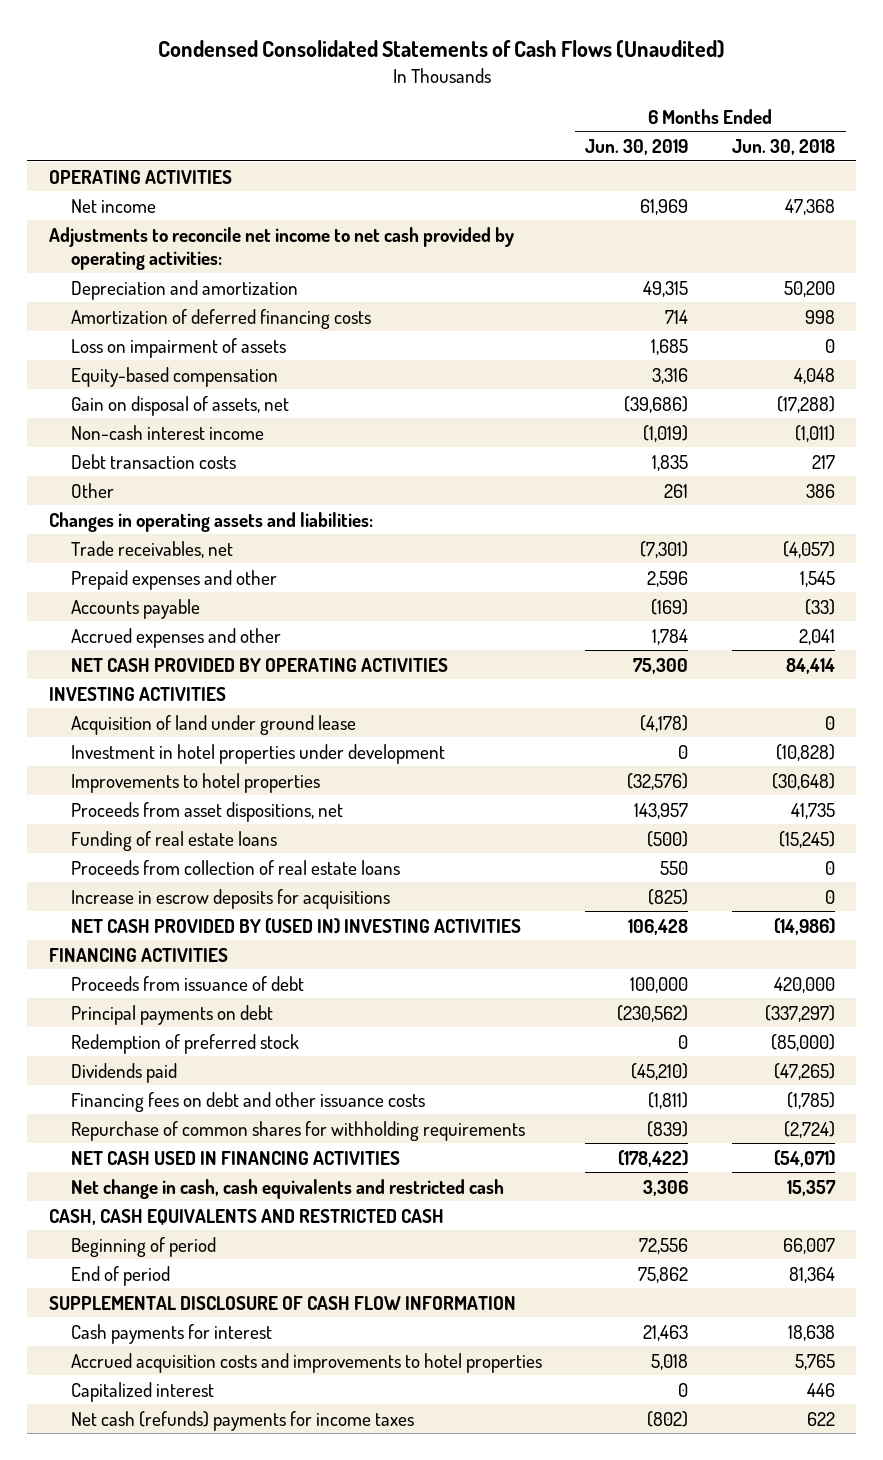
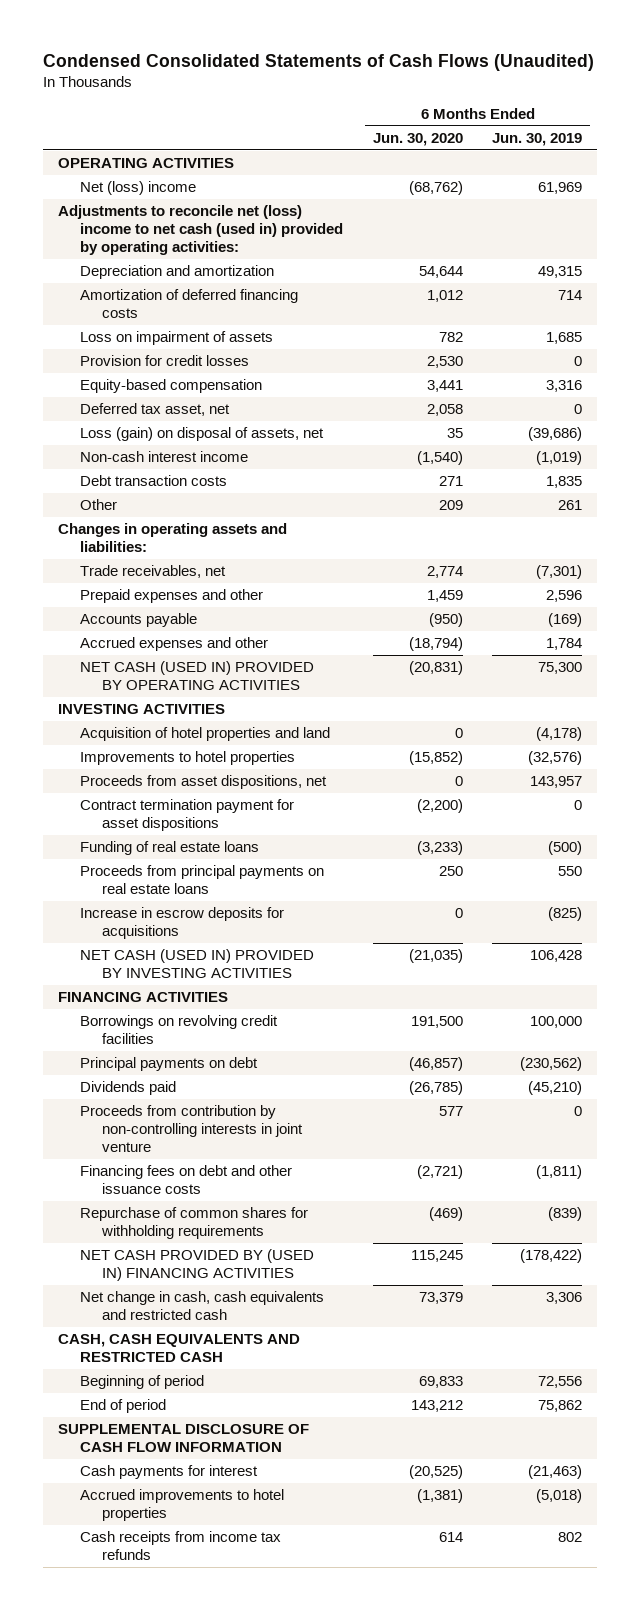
[731,138,835,155] Jun. 30, 2018 -> none
none -> [372,133,463,147] Jun. 30, 2020
[71,198,157,213] Net income -> [80,181,197,196] Net (loss) income
[48,226,514,270] Adjustments to reconcile net income to net cash provided by operating activities: -> [58,205,344,255] Adjustments to reconcile net (loss) income to net cash (used in) provided by operating activities:
none -> [80,355,250,367] Provision for credit losses
none -> [80,403,231,417] Deferred tax asset, net
[71,395,290,416] Gain on disposal of assets, net -> [80,427,325,442] Loss (gain) on disposal of assets, net
[71,657,449,672] NET CASH PROVIDED BY OPERATING ACTIVITIES -> [80,661,315,691] NET CASH (USED IN) PROVIDED BY OPERATING ACTIVITIES
[71,743,446,764] Investment in hotel properties under development -> none
[71,714,357,735] Acquisition of land under ground lease -> [80,727,331,742] Acquisition of hotel properties and land
none -> [80,799,295,832] Contract termination payment for asset dispositions
[71,859,401,875] Proceeds from collection of real estate loans -> [80,865,325,895] Proceeds from principal payments on real estate loans
[71,917,522,934] NET CASH PROVIDED BY (USED IN) INVESTING ACTIVITIES -> [80,949,315,979] NET CASH (USED IN) PROVIDED BY INVESTING ACTIVITIES
[71,975,305,991] Proceeds from issuance of debt -> none
none -> [80,1015,279,1045] Borrowings on revolving credit facilities
[71,1033,300,1054] Redemption of preferred stock -> none
none -> [80,1105,303,1152] Proceeds from contribution by non-controlling interests in joint venture
[71,1150,401,1165] NET CASH USED IN FINANCING ACTIVITIES -> [80,1249,315,1282] NET CASH PROVIDED BY (USED IN) FINANCING ACTIVITIES
[71,1381,215,1402] Capitalized interest -> none
[643,1324,689,1341] 21,463 -> [528,1465,583,1480] (21,463)
[71,1352,543,1373] Accrued acquisition costs and improvements to hotel properties -> [80,1489,285,1522] Accrued improvements to hotel properties
[651,1353,689,1370] 5,018 -> [536,1489,583,1504] (5,018)
[71,1410,415,1431] Net cash (refunds) payments for income taxes -> [80,1531,282,1561] Cash receipts from income tax refunds
[647,1410,689,1427] (802) -> [558,1532,583,1543] 802

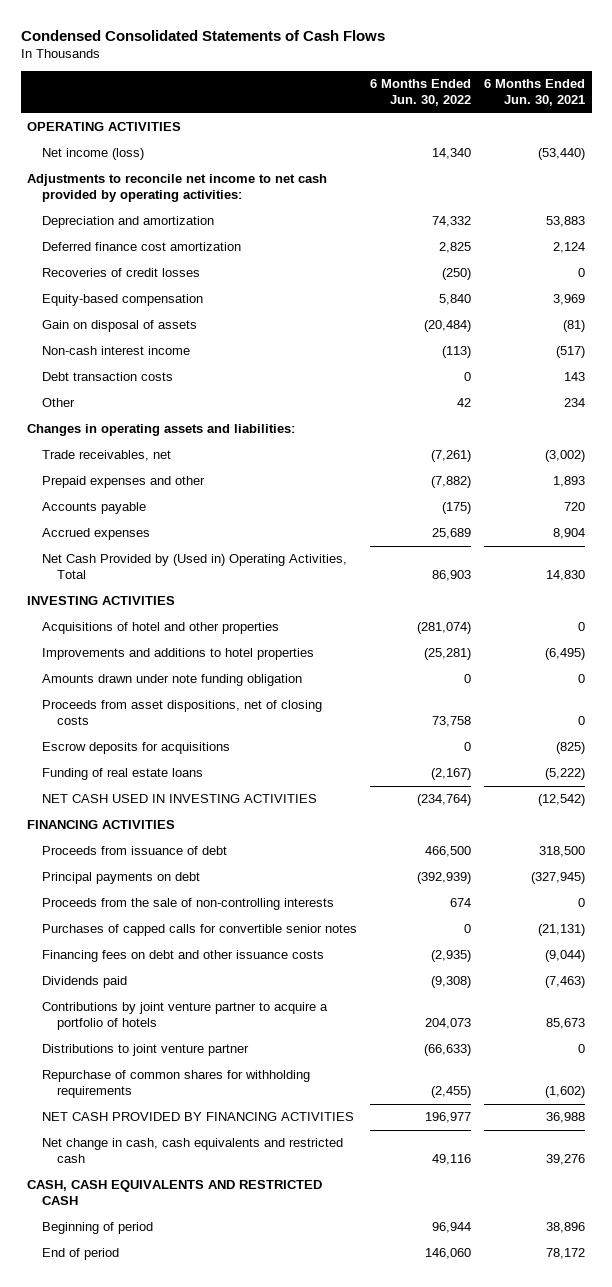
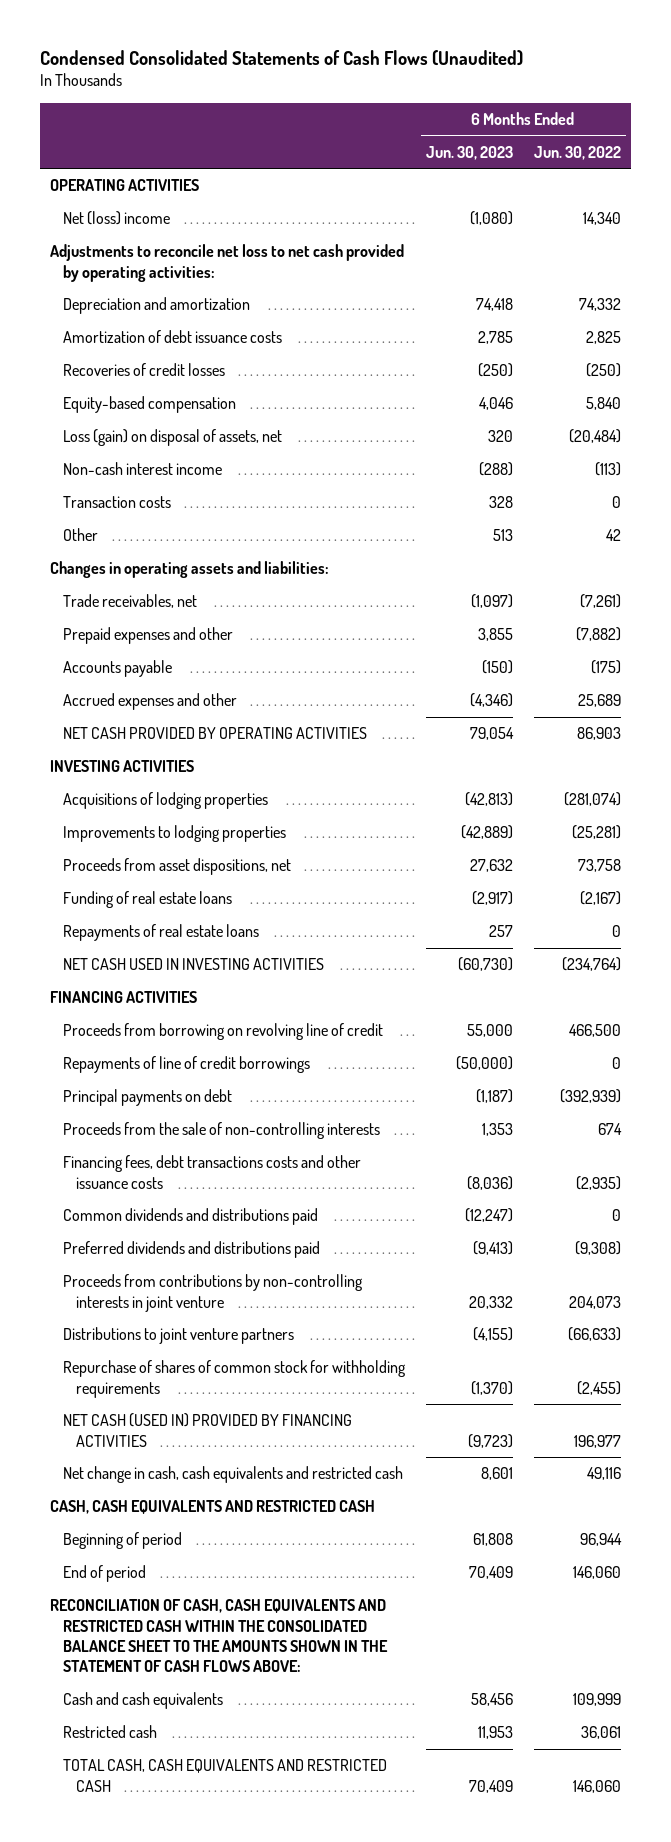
[20,29,385,41] Condensed Consolidated Statements of Cash Flows -> [39,49,523,66] Condensed Consolidated Statements of Cash Flows (Unaudited)
[484,79,586,107] 6 Months Ended Jun. 30, 2021 -> none
none -> [425,145,513,160] Jun. 30, 2023
[42,148,145,161] Net income (loss) -> [62,211,170,226] Net (loss) income
[27,174,328,203] Adjustments to reconcile net income to net cash provided by operating activities: -> [49,244,404,282] Adjustments to reconcile net loss to net cash provided by operating activities:
[42,242,242,252] Deferred finance cost amortization -> [62,330,282,344] Amortization of debt issuance costs
[42,320,198,333] Gain on disposal of assets -> [62,429,282,447] Loss (gain) on disposal of assets, net
[42,372,174,382] Debt transaction costs -> [62,496,171,509] Transaction costs
[42,528,151,541] Accrued expenses -> [62,693,237,711] Accrued expenses and other
[42,554,348,580] Net Cash Provided by (Used in) Operating Activities, Total -> [62,727,367,740] NET CASH PROVIDED BY OPERATING ACTIVITIES
[42,674,303,687] Amounts drawn under note funding obligation -> none
[42,742,231,755] Escrow deposits for acquisitions -> none
[42,622,280,635] Acquisitions of hotel and other properties -> [62,792,268,810] Acquisitions of lodging properties
[42,648,315,661] Improvements and additions to hotel properties -> [62,825,286,843] Improvements to lodging properties
[42,700,323,726] Proceeds from asset dispositions, net of closing costs -> [62,858,291,876] Proceeds from asset dispositions, net
none -> [62,924,259,942] Repayments of real estate loans
[42,846,228,856] Proceeds from issuance of debt -> [62,1023,383,1041] Proceeds from borrowing on revolving line of credit
none -> [62,1056,310,1074] Repayments of line of credit borrowings
[42,924,358,937] Purchases of capped calls for convertible senior notes -> none
[42,950,325,963] Financing fees on debt and other issuance costs -> [62,1155,361,1189] Financing fees, debt transactions costs and other issuance costs
none -> [62,1208,318,1226] Common dividends and distributions paid
[42,976,128,989] Dividends paid -> [62,1241,320,1259] Preferred dividends and distributions paid
[42,1002,329,1031] Contributions by joint venture partner to acquire a portfolio of hotels -> [62,1274,363,1312] Proceeds from contributions by non-controlling interests in joint venture
[42,1044,250,1057] Distributions to joint venture partner -> [62,1327,294,1345] Distributions to joint venture partners
[42,1070,311,1099] Repurchase of common shares for withholding requirements -> [62,1360,406,1398] Repurchase of shares of common stock for withholding requirements
[42,1112,355,1122] NET CASH PROVIDED BY FINANCING ACTIVITIES -> [62,1413,352,1447] NET CASH (USED IN) PROVIDED BY FINANCING ACTIVITIES
none -> [49,1599,388,1673] RECONCILIATION OF CASH, CASH EQUIVALENTS AND RESTRICTED CASH WITHIN THE CONSOLIDATED BALANCE SHEET TO THE AMOUNTS SHOWN IN THE STATEMENT OF CASH FLOWS ABOVE:
none -> [62,1692,223,1710] Cash and cash equivalents
none -> [62,1725,157,1739] Restricted cash
none -> [62,1759,387,1792] TOTAL CASH, CASH EQUIVALENTS AND RESTRICTED CASH

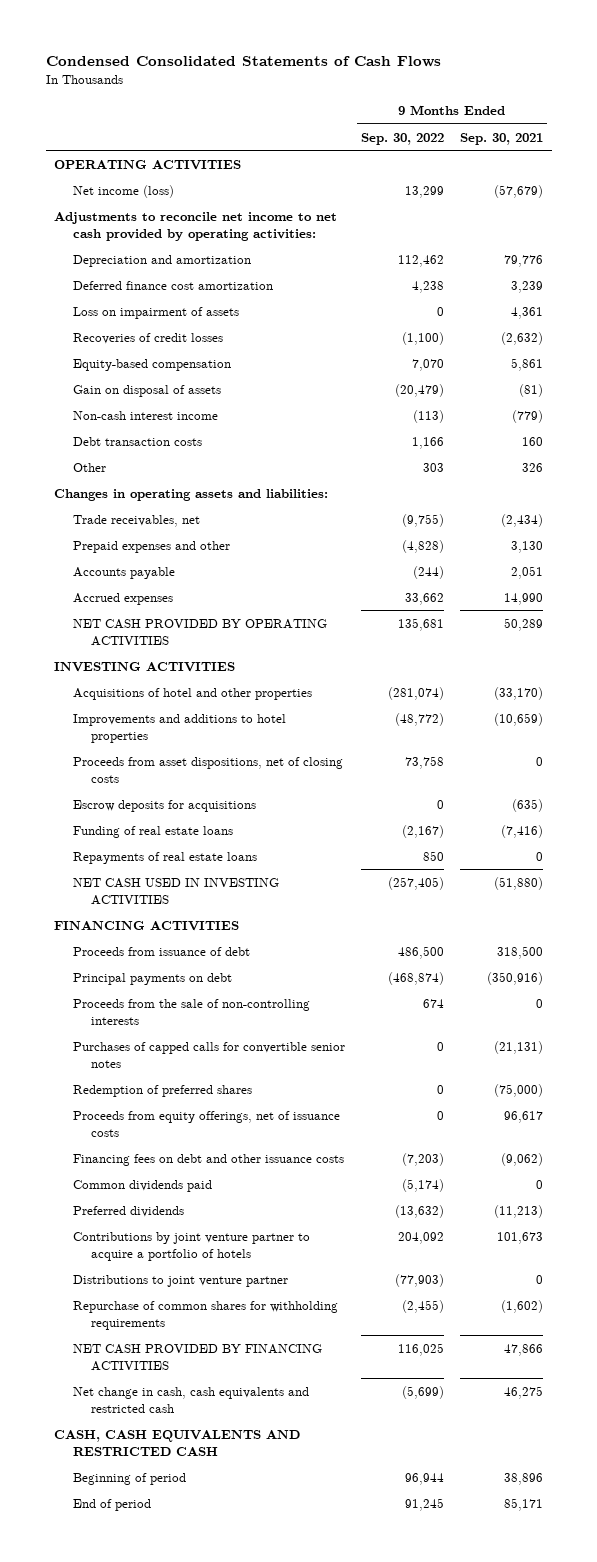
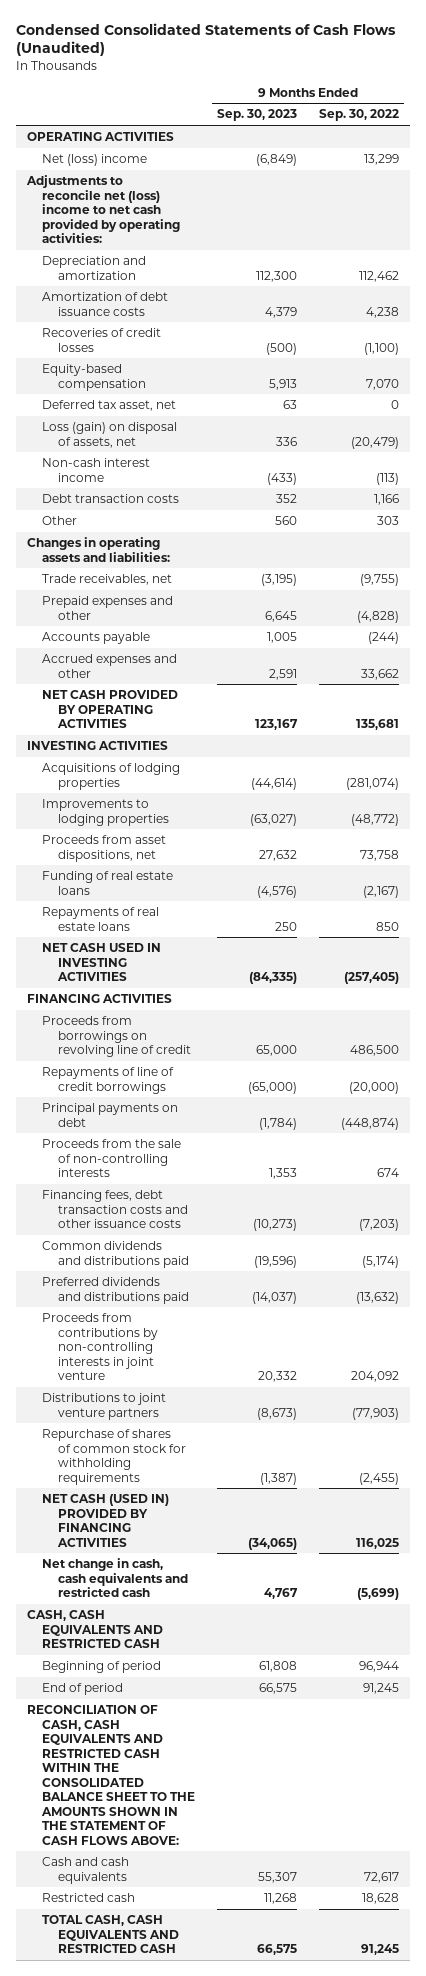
[45,56,441,68] Condensed Consolidated Statements of Cash Flows -> [16,22,397,57] Condensed Consolidated Statements of Cash Flows (Unaudited)
[460,132,544,145] Sep. 30, 2021 -> none
none -> [217,109,298,122] Sep. 30, 2023
[72,184,174,198] Net income (loss) -> [42,154,148,167] Net (loss) income
[53,211,337,241] Adjustments to reconcile net income to net cash provided by operating activities: -> [26,175,181,244] Adjustments to reconcile net (loss) income to net cash provided by operating activities:
[72,306,239,319] Loss on impairment of assets -> none
[72,280,273,290] Deferred finance cost amortization -> [42,292,169,316] Amortization of debt issuance costs
none -> [42,400,177,412] Deferred tax asset, net
[72,384,221,397] Gain on disposal of assets -> [42,422,178,448] Loss (gain) on disposal of assets, net
[72,592,173,605] Accrued expenses -> [42,654,178,678] Accrued expenses and other
[72,799,256,812] Escrow deposits for acquisitions -> none
[72,687,312,700] Acquisitions of hotel and other properties -> [42,763,181,790] Acquisitions of lodging properties
[72,713,286,743] Improvements and additions to hotel properties -> [42,799,169,826] Improvements to lodging properties
[72,756,343,783] Proceeds from asset dispositions, net of closing costs -> [42,835,167,862] Proceeds from asset dispositions, net
[72,946,250,956] Proceeds from issuance of debt -> [42,1016,191,1058] Proceeds from borrowings on revolving line of credit
none -> [42,1067,175,1094] Repayments of line of credit borrowings
[388,971,445,985] (468,874) -> [340,1117,399,1130] (448,874)
[72,1041,345,1068] Purchases of capped calls for convertible senior notes -> none
[72,1084,252,1097] Redemption of preferred shares -> none
[72,1110,340,1137] Proceeds from equity offerings, net of issuance costs -> none
[72,1153,344,1166] Financing fees on debt and other issuance costs -> [42,1190,188,1229] Financing fees, debt transaction costs and other issuance costs
[72,1179,212,1192] Common dividends paid -> [42,1241,189,1268] Common dividends and distributions paid
[72,1205,184,1217] Preferred dividends -> [42,1277,189,1304] Preferred dividends and distributions paid
[72,1231,310,1261] Contributions by joint venture partner to acquire a portfolio of hotels -> [42,1313,158,1381] Proceeds from contributions by non-controlling interests in joint venture
[72,1274,288,1287] Distributions to joint venture partner -> [42,1393,167,1420] Distributions to joint venture partners
[72,1300,338,1330] Repurchase of common shares for withholding requirements -> [42,1429,186,1485] Repurchase of shares of common stock for withholding requirements
[72,1343,322,1371] NET CASH PROVIDED BY FINANCING ACTIVITIES -> [42,1494,170,1547] NET CASH (USED IN) PROVIDED BY FINANCING ACTIVITIES
none -> [27,1705,196,1845] RECONCILIATION OF CASH, CASH EQUIVALENTS AND RESTRICTED CASH WITHIN THE CONSOLIDATED BALANCE SHEET TO THE AMOUNTS SHOWN IN THE STATEMENT OF CASH FLOWS ABOVE:
none -> [42,1857,130,1884] Cash and cash equivalents
none -> [42,1893,136,1903] Restricted cash
none -> [42,1915,179,1954] TOTAL CASH, CASH EQUIVALENTS AND RESTRICTED CASH

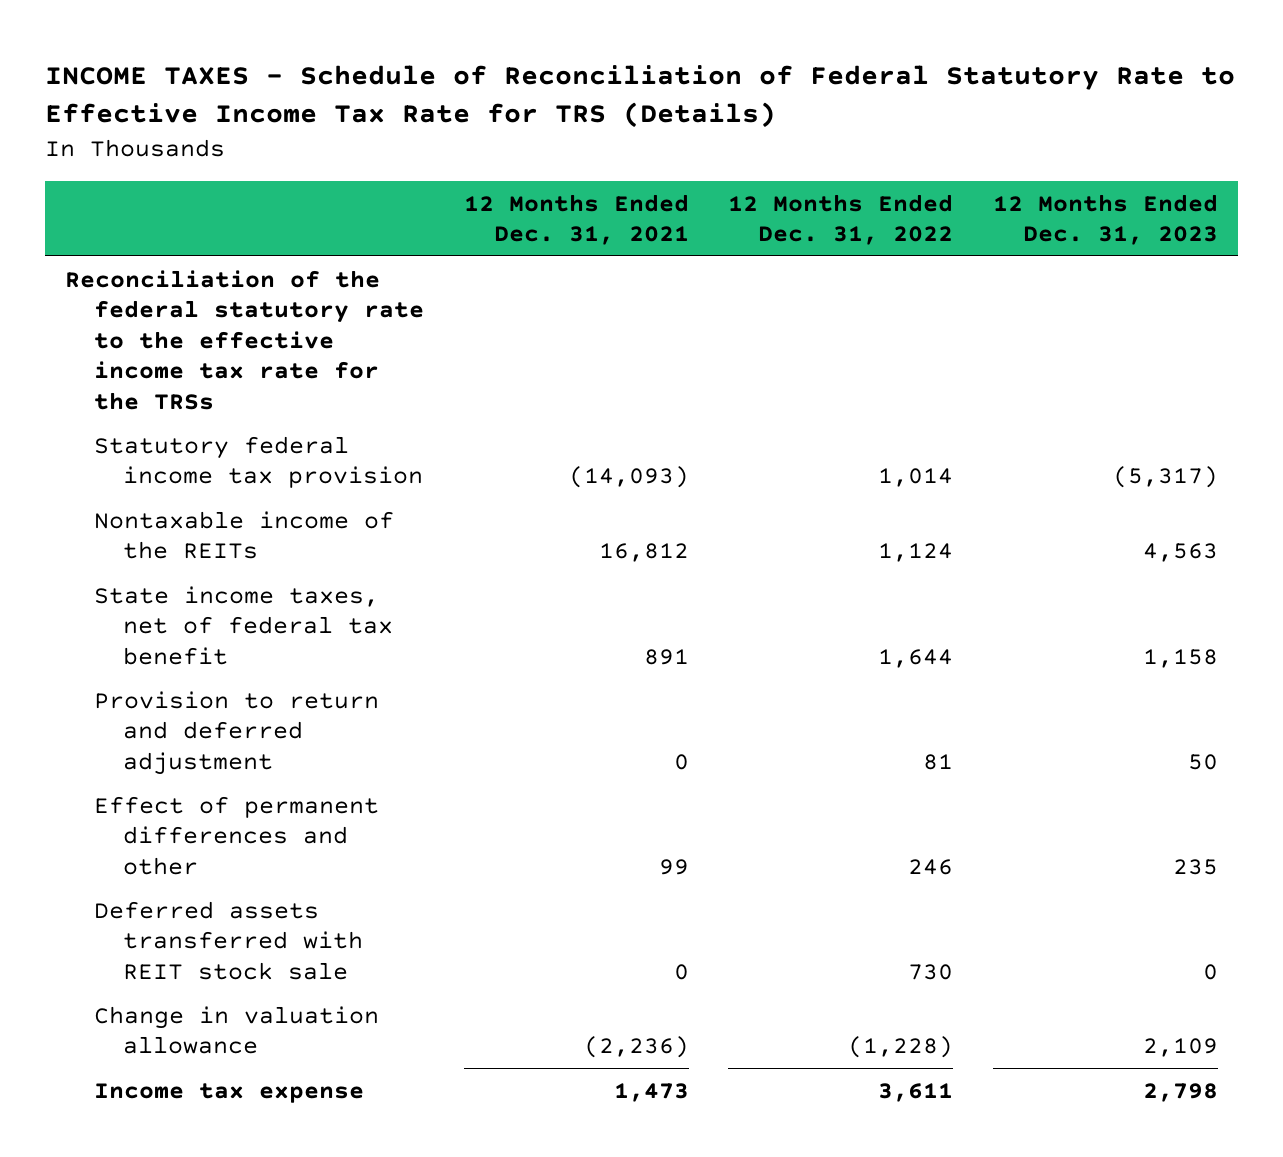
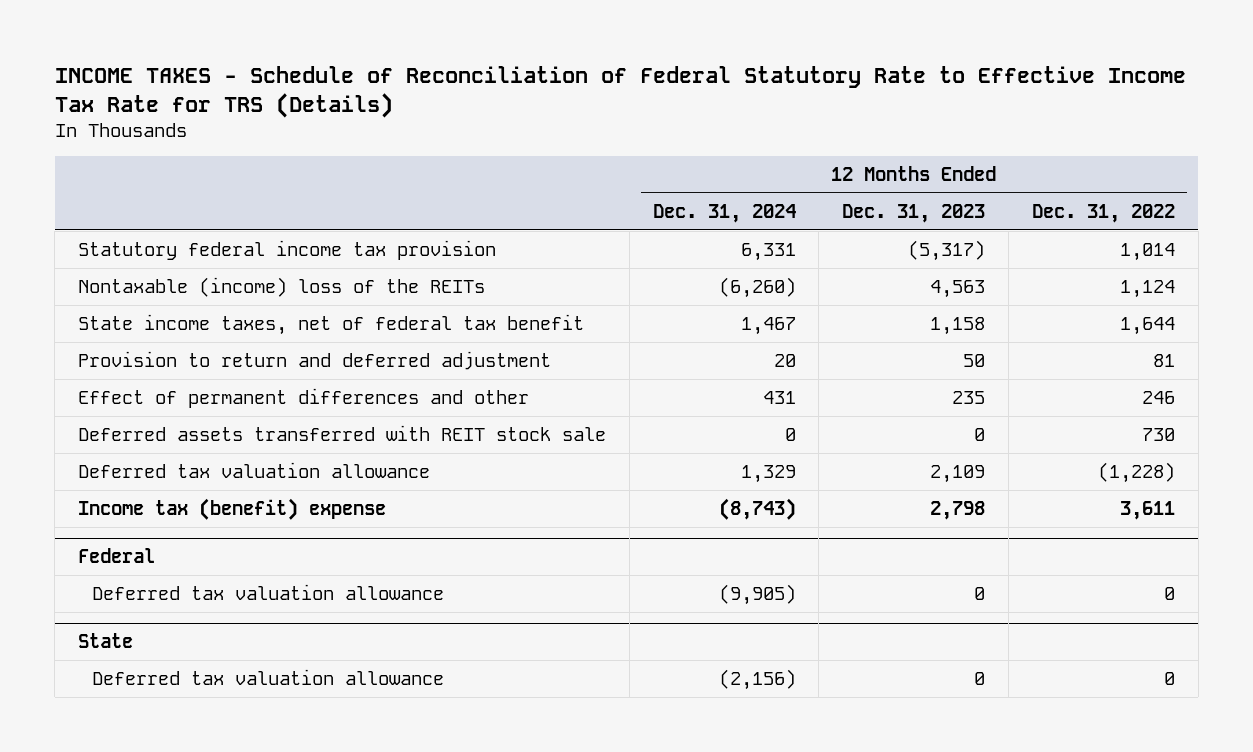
[463,193,689,246] 12 Months Ended Dec. 31, 2021 -> none
none -> [652,203,796,223] Dec. 31, 2024
[64,269,425,410] Reconciliation of the federal statutory rate to the effective income tax rate for the TRSs -> none
[94,510,395,560] Nontaxable income of the REITs -> [78,276,486,297] Nontaxable (income) loss of the REITs
[94,1005,380,1055] Change in valuation allowance -> [78,461,431,478] Deferred tax valuation allowance
[94,1082,365,1103] Income tax expense -> [78,497,387,520] Income tax (benefit) expense
none -> [78,548,156,564] Federal
none -> [91,583,444,600] Deferred tax valuation allowance
none -> [78,633,134,649] State
none -> [91,668,444,685] Deferred tax valuation allowance

